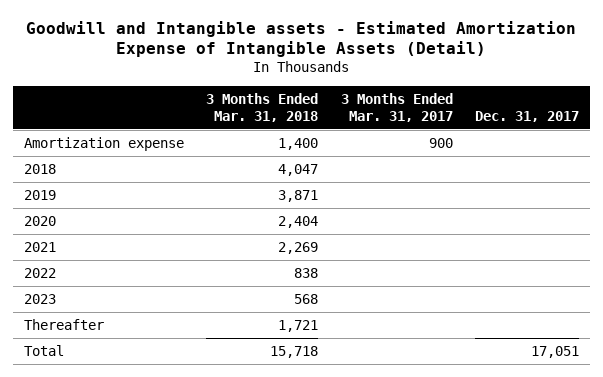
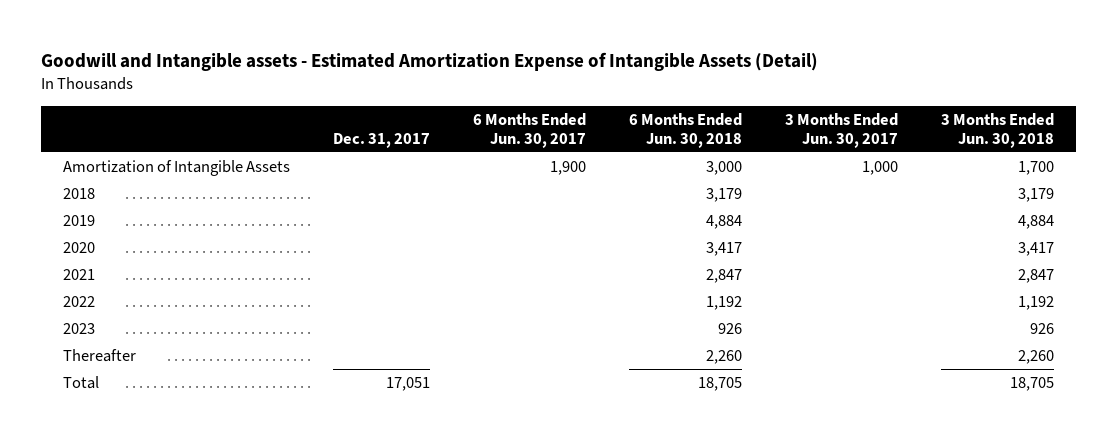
[206,92,319,122] 3 Months Ended Mar. 31, 2018 -> none
[340,92,453,122] 3 Months Ended Mar. 31, 2017 -> none
none -> [472,112,586,148] 6 Months Ended Jun. 30, 2017
none -> [628,112,742,148] 6 Months Ended Jun. 30, 2018
none -> [784,112,898,148] 3 Months Ended Jun. 30, 2017
none -> [941,112,1055,148] 3 Months Ended Jun. 30, 2018
[24,136,185,151] Amortization expense -> [62,159,290,176] Amortization of Intangible Assets

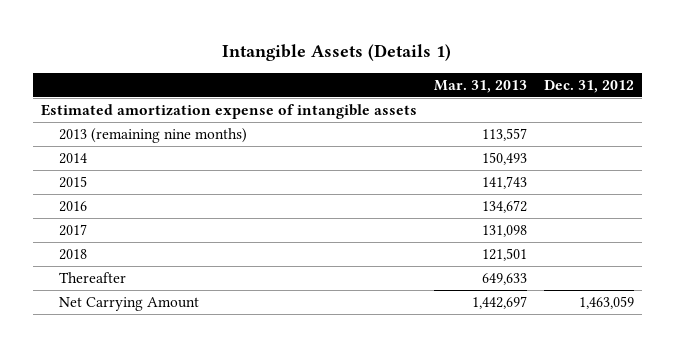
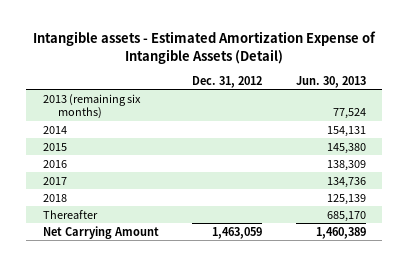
[222,44,452,62] Intangible Assets (Details 1) -> [33,31,377,64] Intangible assets - Estimated Amortization Expense of Intangible Assets (Detail)
[433,79,527,93] Mar. 31, 2013 -> none
none -> [295,75,366,88] Jun. 30, 2013
[41,104,418,120] Estimated amortization expense of intangible assets -> none
[58,128,247,144] 2013 (remaining nine months) -> [42,93,141,120] 2013 (remaining six months)

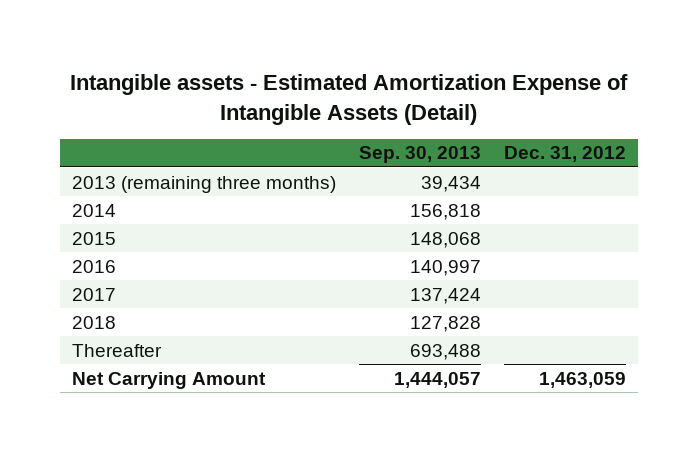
[295,75,366,88] Jun. 30, 2013 -> none
none -> [359,146,482,164] Sep. 30, 2013
[42,93,141,120] 2013 (remaining six months) -> [71,175,336,193] 2013 (remaining three months)

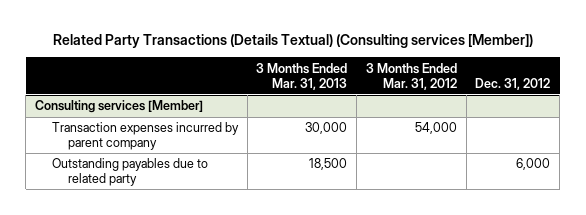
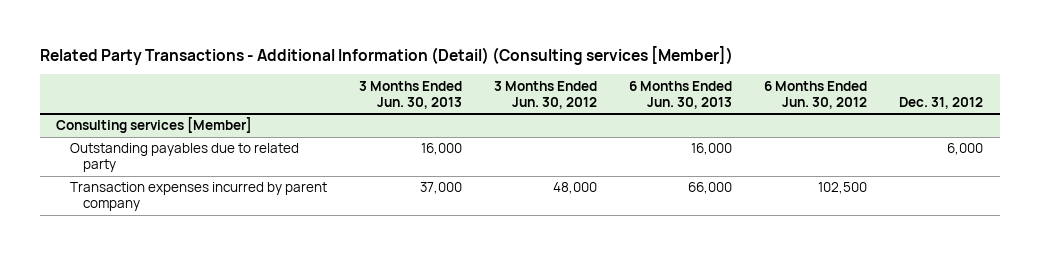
[52,34,533,49] Related Party Transactions (Details Textual) (Consulting services [Member]) -> [39,45,733,65] Related Party Transactions - Additional Information (Detail) (Consulting services [Member])
[256,62,348,90] 3 Months Ended Mar. 31, 2013 -> none
[365,62,457,90] 3 Months Ended Mar. 31, 2012 -> none
none -> [358,80,462,109] 3 Months Ended Jun. 30, 2013
none -> [493,80,597,109] 3 Months Ended Jun. 30, 2012
none -> [629,80,733,109] 6 Months Ended Jun. 30, 2013
none -> [764,80,868,109] 6 Months Ended Jun. 30, 2012
[51,122,239,151] Transaction expenses incurred by parent company -> [69,182,327,212] Transaction expenses incurred by parent company

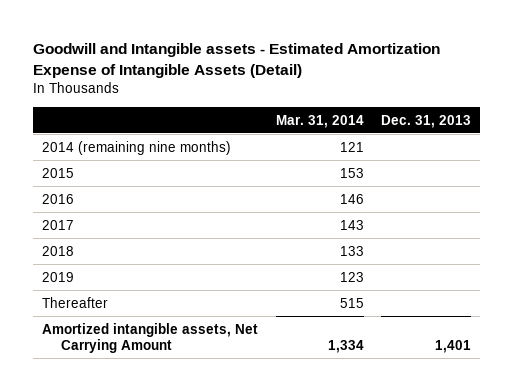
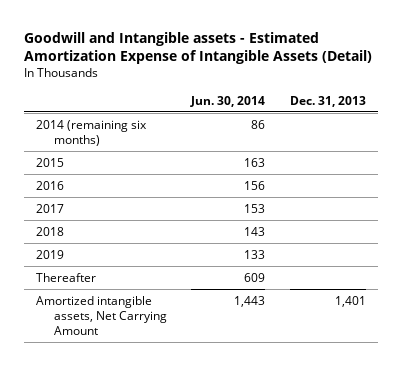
[275,114,364,128] Mar. 31, 2014 -> none
none -> [190,95,266,107] Jun. 30, 2014
[42,140,232,155] 2014 (remaining nine months) -> [36,119,148,146] 2014 (remaining six months)

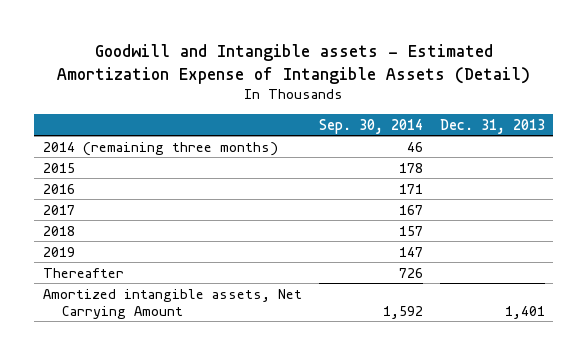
[190,95,266,107] Jun. 30, 2014 -> none
none -> [318,118,423,134] Sep. 30, 2014
[36,119,148,146] 2014 (remaining six months) -> [42,141,278,156] 2014 (remaining three months)

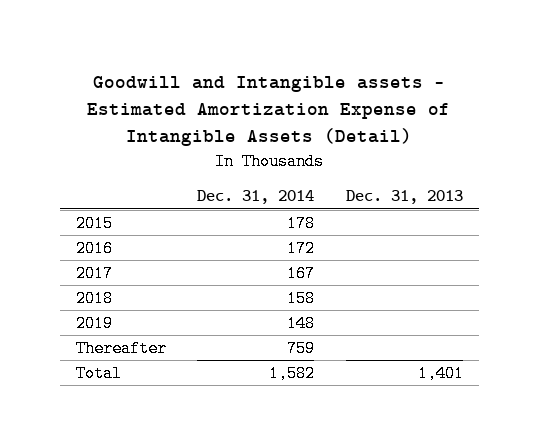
[318,118,423,134] Sep. 30, 2014 -> none
none -> [197,190,315,205] Dec. 31, 2014
[42,141,278,156] 2014 (remaining three months) -> none
[42,288,302,319] Amortized intangible assets, Net Carrying Amount -> [76,364,123,382] Total

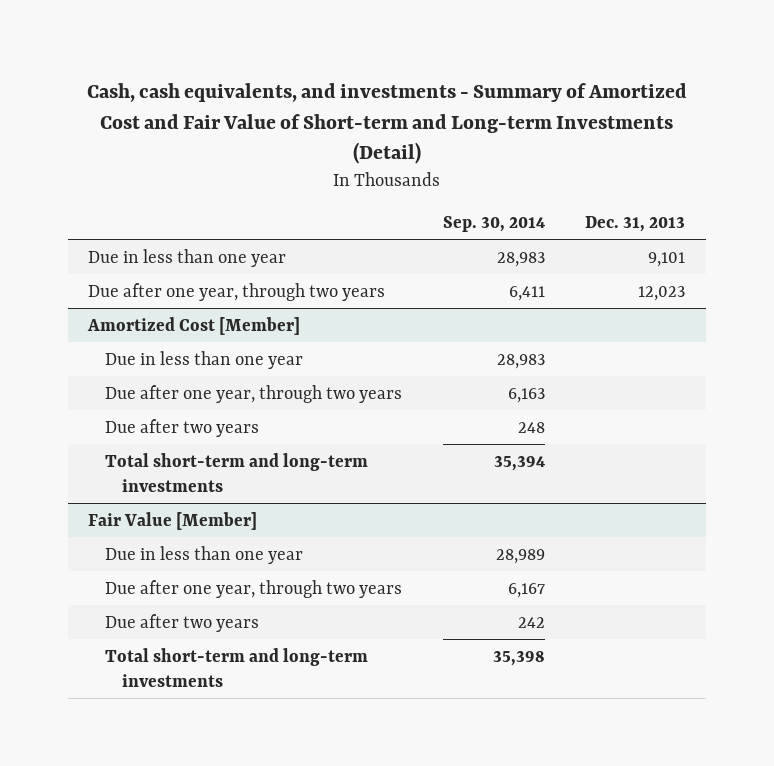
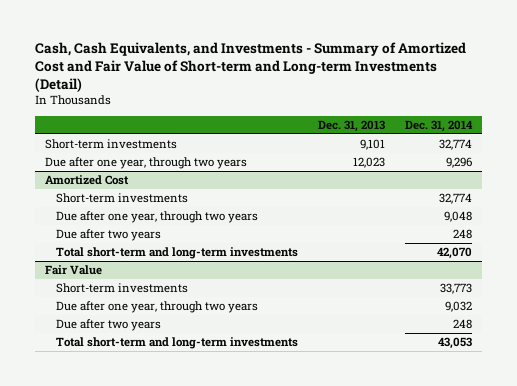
[86,83,687,165] Cash, cash equivalents, and investments - Summary of Amortized Cost and Fair Value of Short-term and Long-term Investments (Detail) -> [34,41,466,92] Cash, Cash Equivalents, and Investments - Summary of Amortized Cost and Fair Value of Short-term and Long-term Investments (Detail)
[442,216,545,233] Sep. 30, 2014 -> none
none -> [405,119,474,132] Dec. 31, 2014
[88,248,287,267] Due in less than one year -> [44,139,177,150] Short-term investments
[87,316,301,335] Amortized Cost [Member] -> [44,175,129,186] Amortized Cost
[104,350,303,369] Due in less than one year -> [55,193,188,204] Short-term investments
[88,511,258,530] Fair Value [Member] -> [44,265,102,276] Fair Value
[104,545,303,564] Due in less than one year -> [55,283,188,294] Short-term investments

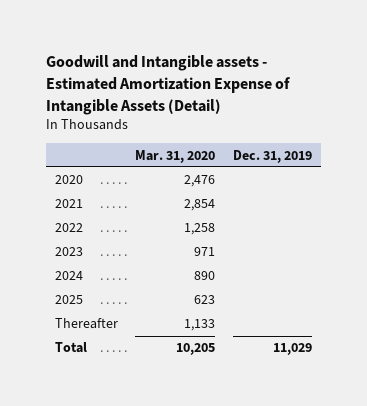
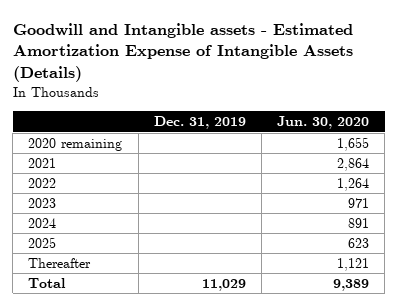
[45,55,290,115] Goodwill and Intangible assets - Estimated Amortization Expense of Intangible Assets (Detail) -> [12,22,353,83] Goodwill and Intangible assets - Estimated Amortization Expense of Intangible Assets (Details)
[135,149,216,163] Mar. 31, 2020 -> none
none -> [277,116,370,130] Jun. 30, 2020
[54,175,83,185] 2020 -> [28,137,123,151] 2020 remaining

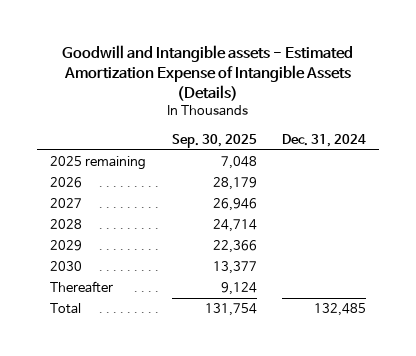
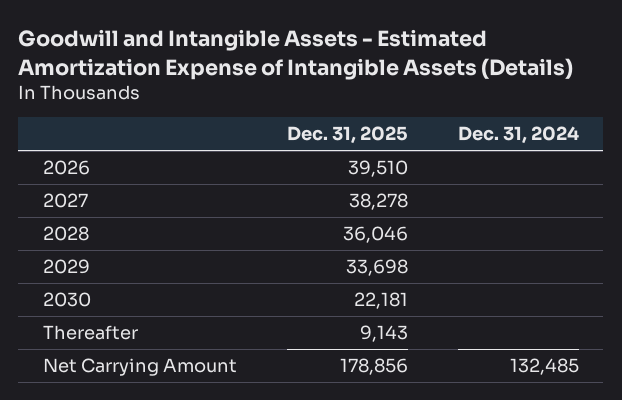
[62,44,354,101] Goodwill and Intangible assets - Estimated Amortization Expense of Intangible Assets (Details) -> [18,29,574,80] Goodwill and Intangible Assets - Estimated Amortization Expense of Intangible Assets (Details)
[171,133,257,148] Sep. 30, 2025 -> none
none -> [286,126,408,145] Dec. 31, 2025
[50,156,147,171] 2025 remaining -> none
[50,303,82,315] Total -> [43,358,238,377] Net Carrying Amount

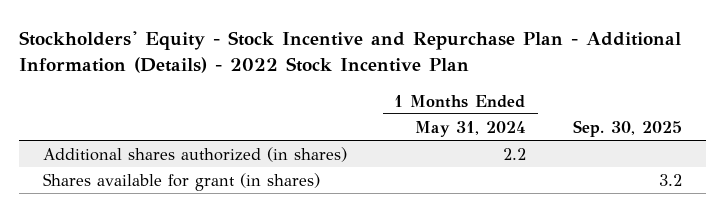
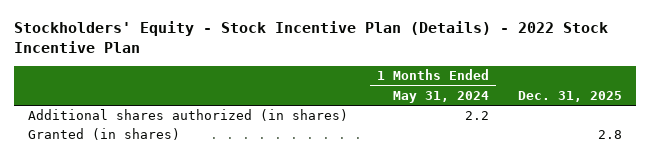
[19,31,682,74] Stockholders' Equity - Stock Incentive and Repurchase Plan - Additional Information (Details) - 2022 Stock Incentive Plan -> [13,21,608,54] Stockholders' Equity - Stock Incentive Plan (Details) - 2022 Stock Incentive Plan
[573,119,683,137] Sep. 30, 2025 -> none
none -> [517,90,622,102] Dec. 31, 2025
[43,172,321,191] Shares available for grant (in shares) -> [27,128,180,141] Granted (in shares)

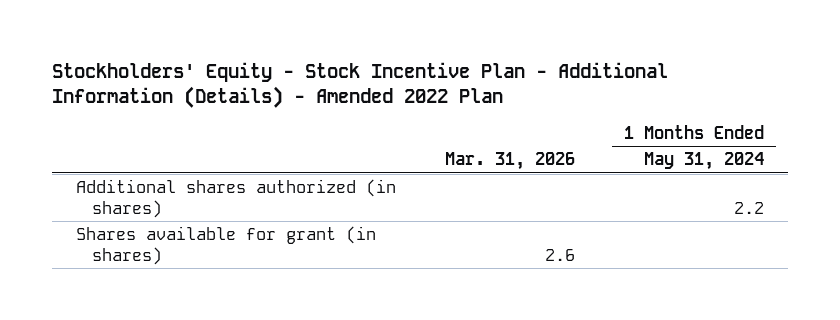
[13,21,608,54] Stockholders' Equity - Stock Incentive Plan (Details) - 2022 Stock Incentive Plan -> [52,61,669,109] Stockholders' Equity - Stock Incentive Plan - Additional Information (Details) - Amended 2022 Plan
[517,90,622,102] Dec. 31, 2025 -> none
none -> [445,152,576,171] Mar. 31, 2026
[27,128,180,141] Granted (in shares) -> [76,225,377,265] Shares available for grant (in shares)

